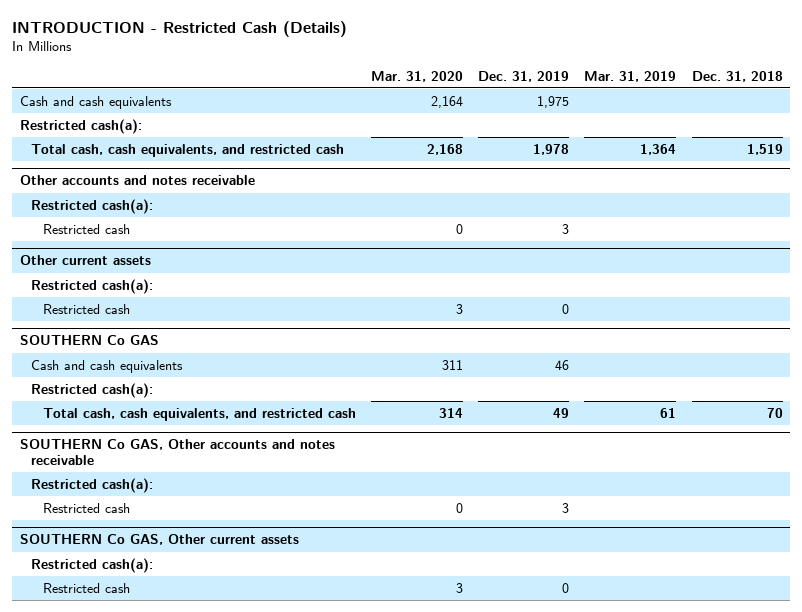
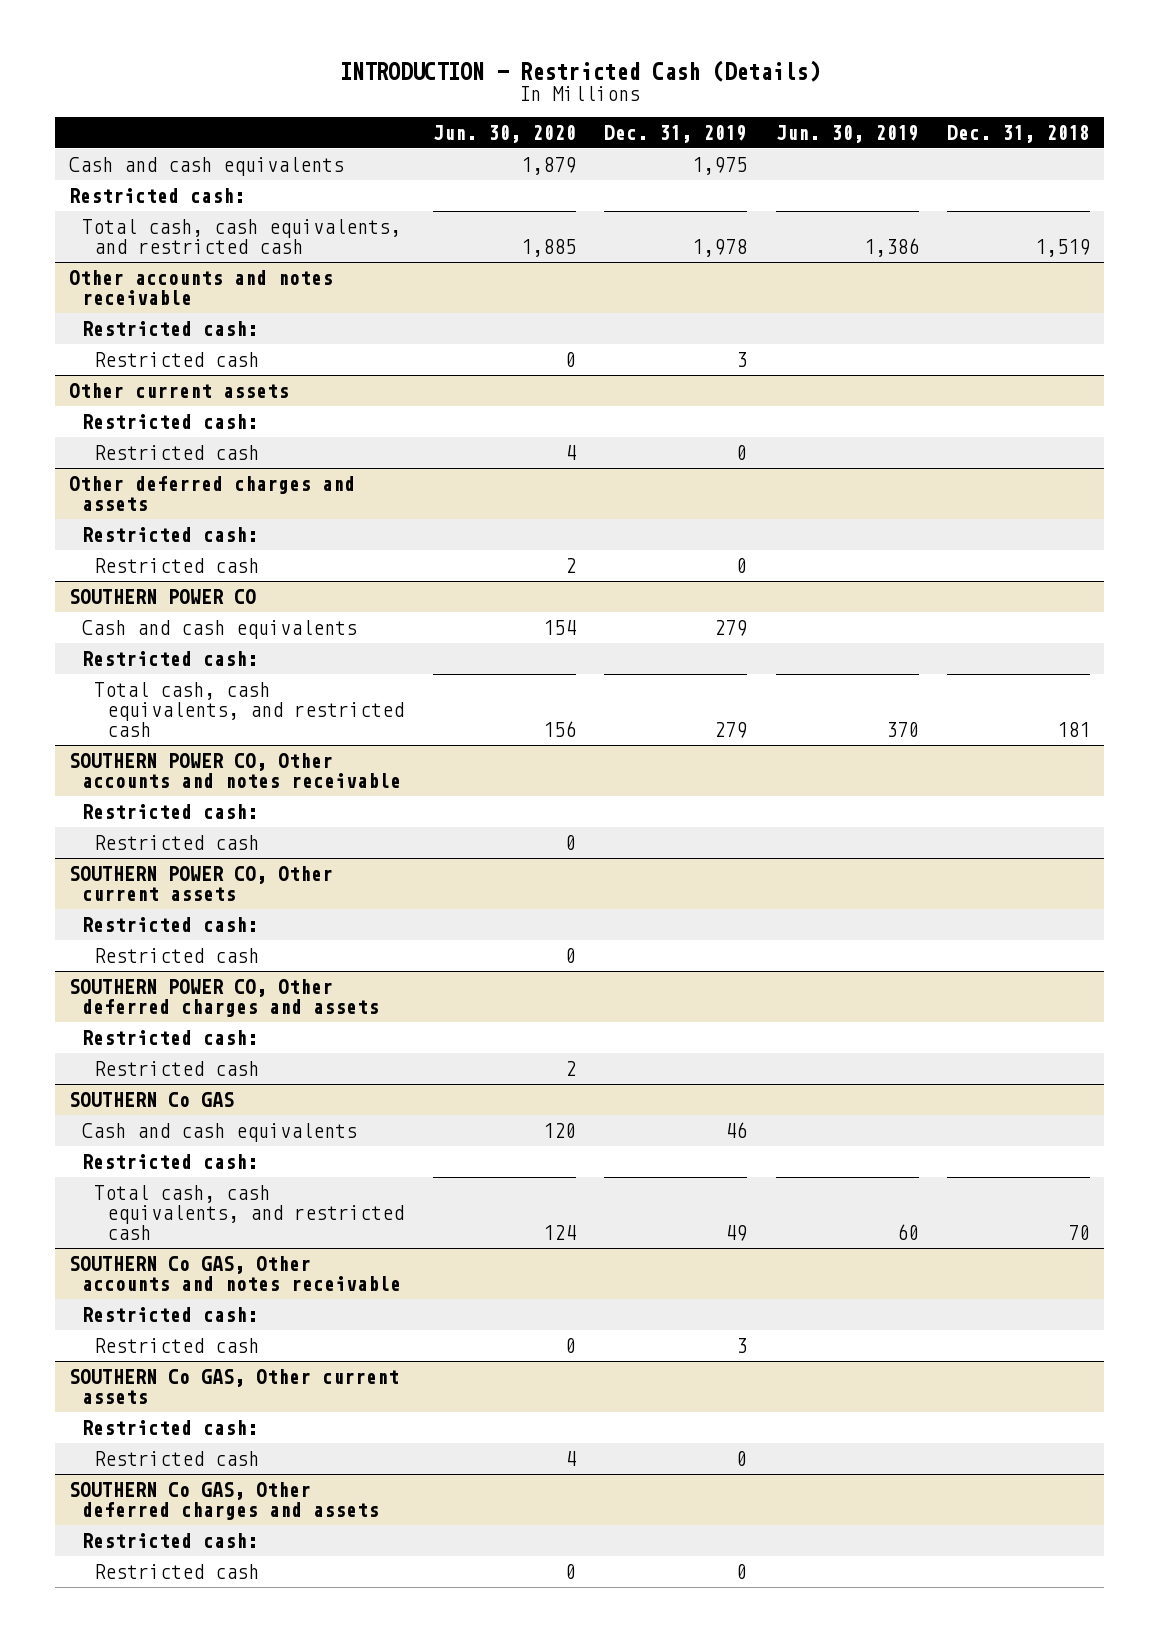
[371,70,464,82] Mar. 31, 2020 -> none
[584,70,677,82] Mar. 31, 2019 -> none
none -> [432,125,576,144] Jun. 30, 2020
none -> [775,125,919,144] Jun. 30, 2019
[19,118,142,134] Restricted cash(a): -> [69,187,246,203] Restricted cash:
[31,198,154,214] Restricted cash(a): -> [81,320,258,336] Restricted cash:
[31,278,154,294] Restricted cash(a): -> [81,413,258,429] Restricted cash:
none -> [69,475,356,511] Other deferred charges and assets
none -> [81,526,258,542] Restricted cash:
none -> [94,557,260,573] Restricted cash
none -> [69,588,257,604] SOUTHERN POWER CO
none -> [81,619,357,639] Cash and cash equivalents
none -> [81,650,258,666] Restricted cash:
none -> [94,681,405,737] Total cash, cash equivalents, and restricted cash
none -> [69,752,401,788] SOUTHERN POWER CO, Other accounts and notes receivable
none -> [81,803,258,819] Restricted cash:
none -> [94,834,260,850] Restricted cash
none -> [69,865,334,901] SOUTHERN POWER CO, Other current assets
none -> [81,916,258,932] Restricted cash:
none -> [94,947,260,963] Restricted cash
none -> [69,978,379,1017] SOUTHERN POWER CO, Other deferred charges and assets
none -> [81,1029,258,1045] Restricted cash:
none -> [94,1060,260,1076] Restricted cash
[31,382,154,398] Restricted cash(a): -> [81,1153,258,1169] Restricted cash:
[31,477,154,493] Restricted cash(a): -> [81,1306,258,1322] Restricted cash:
[31,557,154,573] Restricted cash(a): -> [81,1419,258,1435] Restricted cash:
none -> [69,1481,379,1520] SOUTHERN Co GAS, Other deferred charges and assets
none -> [81,1532,258,1548] Restricted cash:
none -> [94,1563,260,1579] Restricted cash

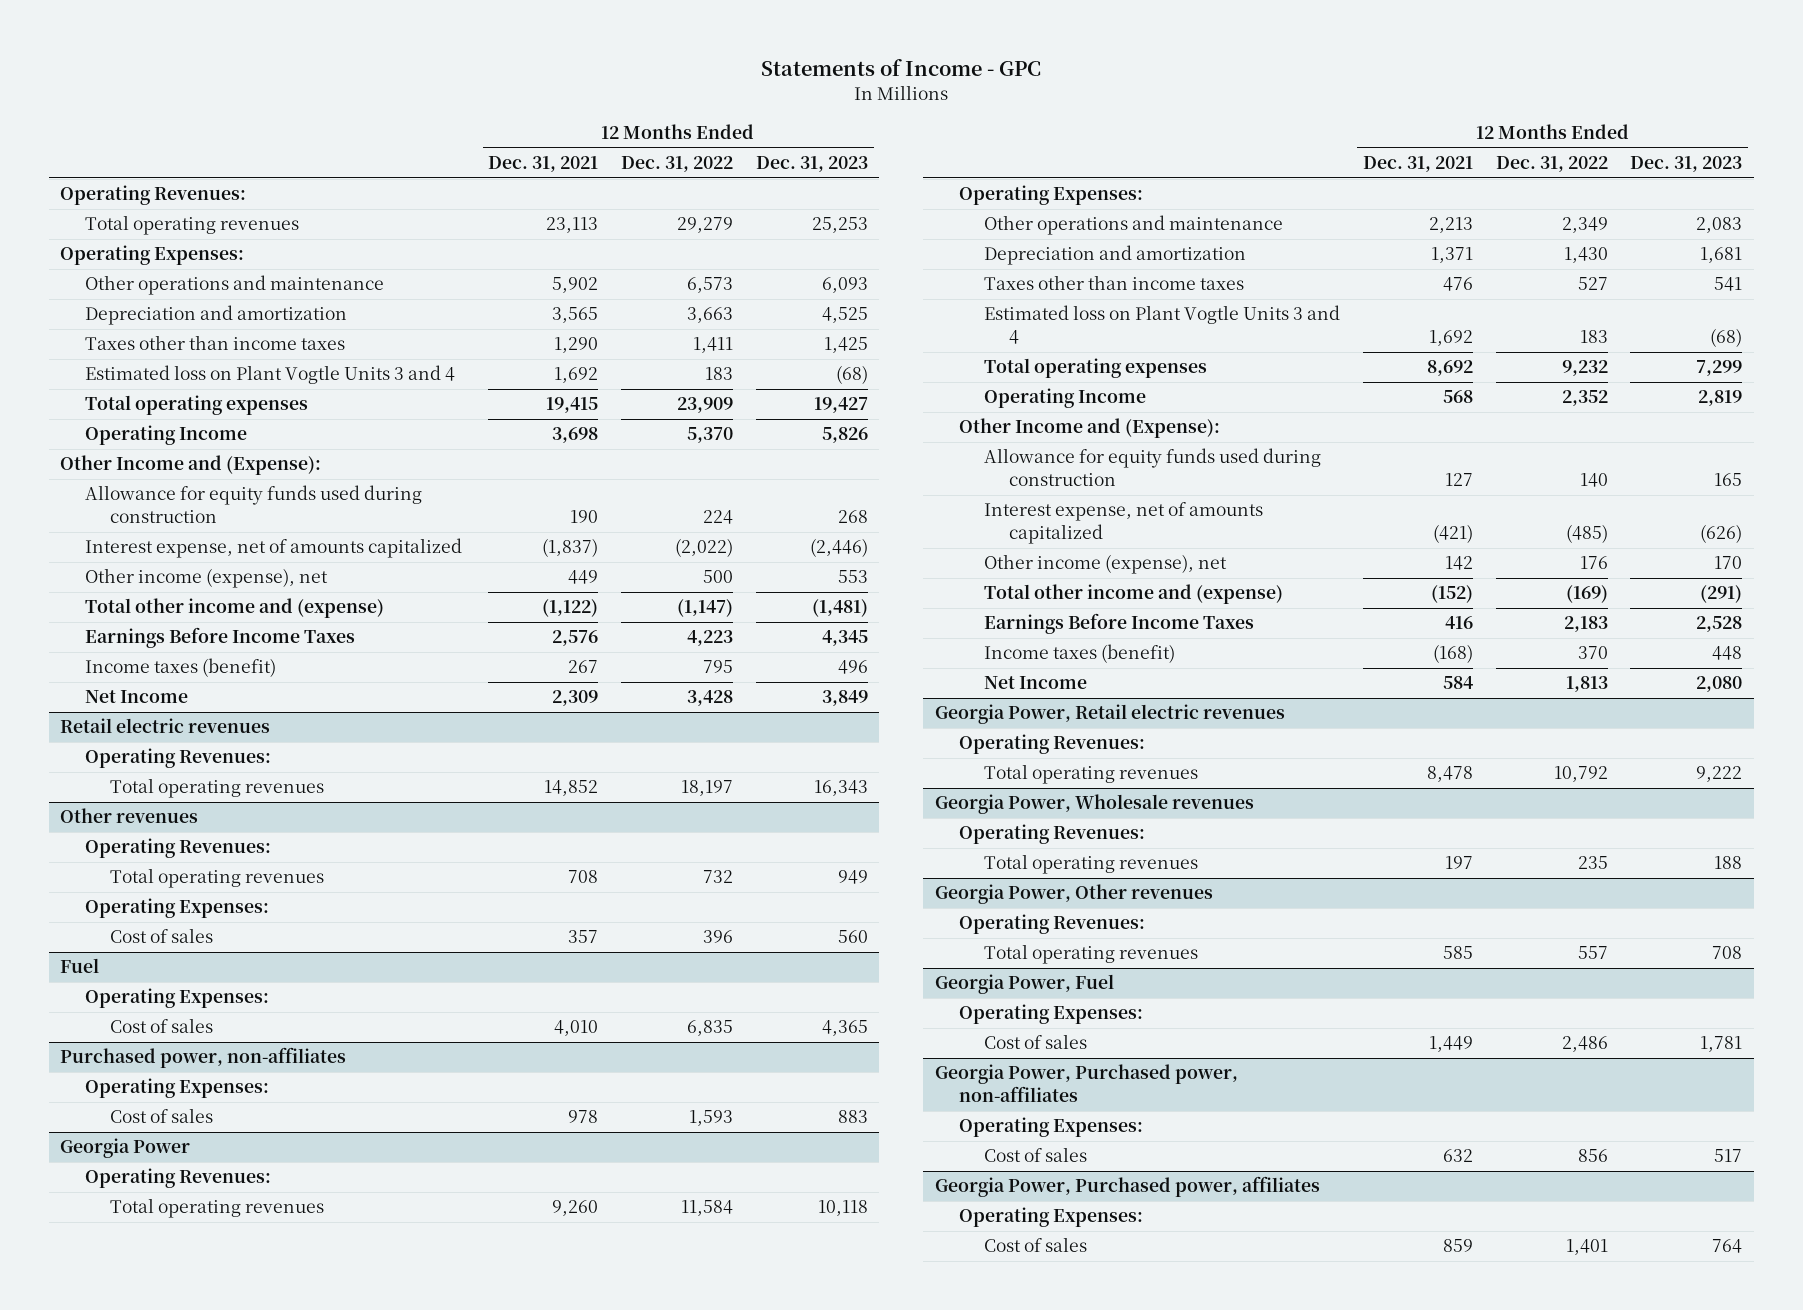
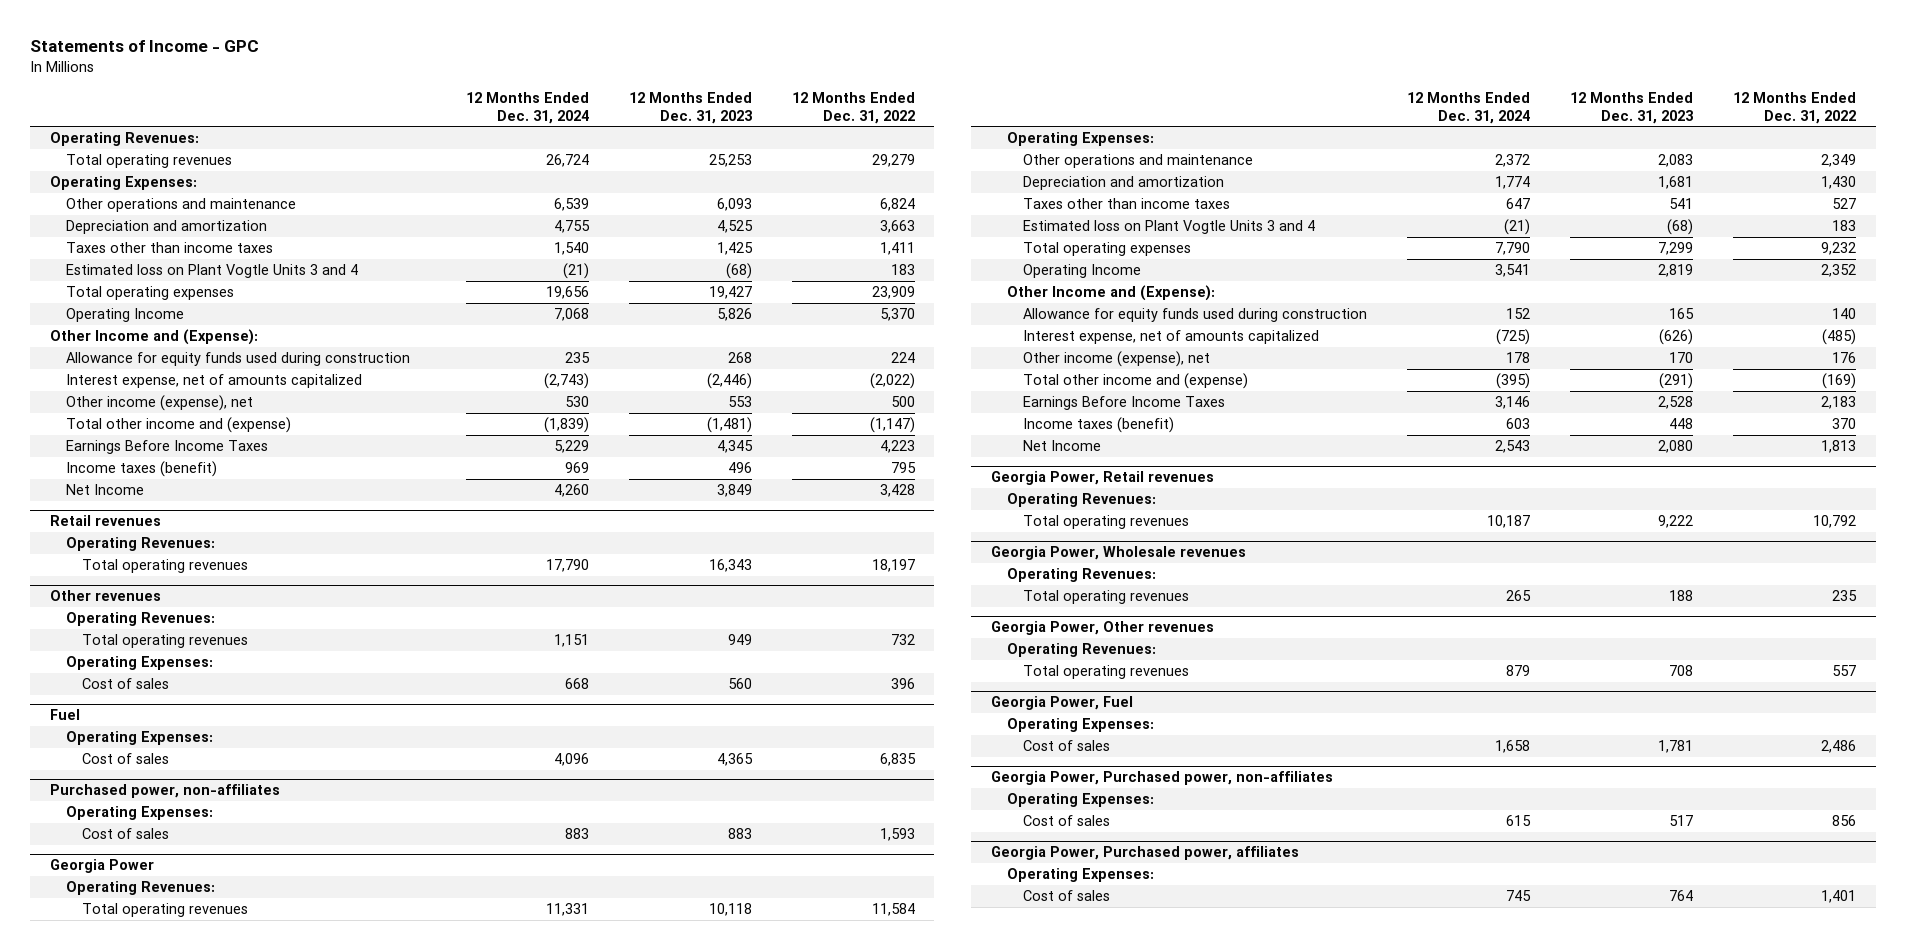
[488,156,599,173] Dec. 31, 2021 -> none
none -> [465,91,589,124] 12 Months Ended Dec. 31, 2024
[687,277,734,294] 6,573 -> [879,198,915,212] 6,824
[60,718,271,734] Retail electric revenues -> [49,515,161,527] Retail revenues
[934,704,1285,725] Georgia Power, Retail electric revenues -> [990,471,1214,486] Georgia Power, Retail revenues

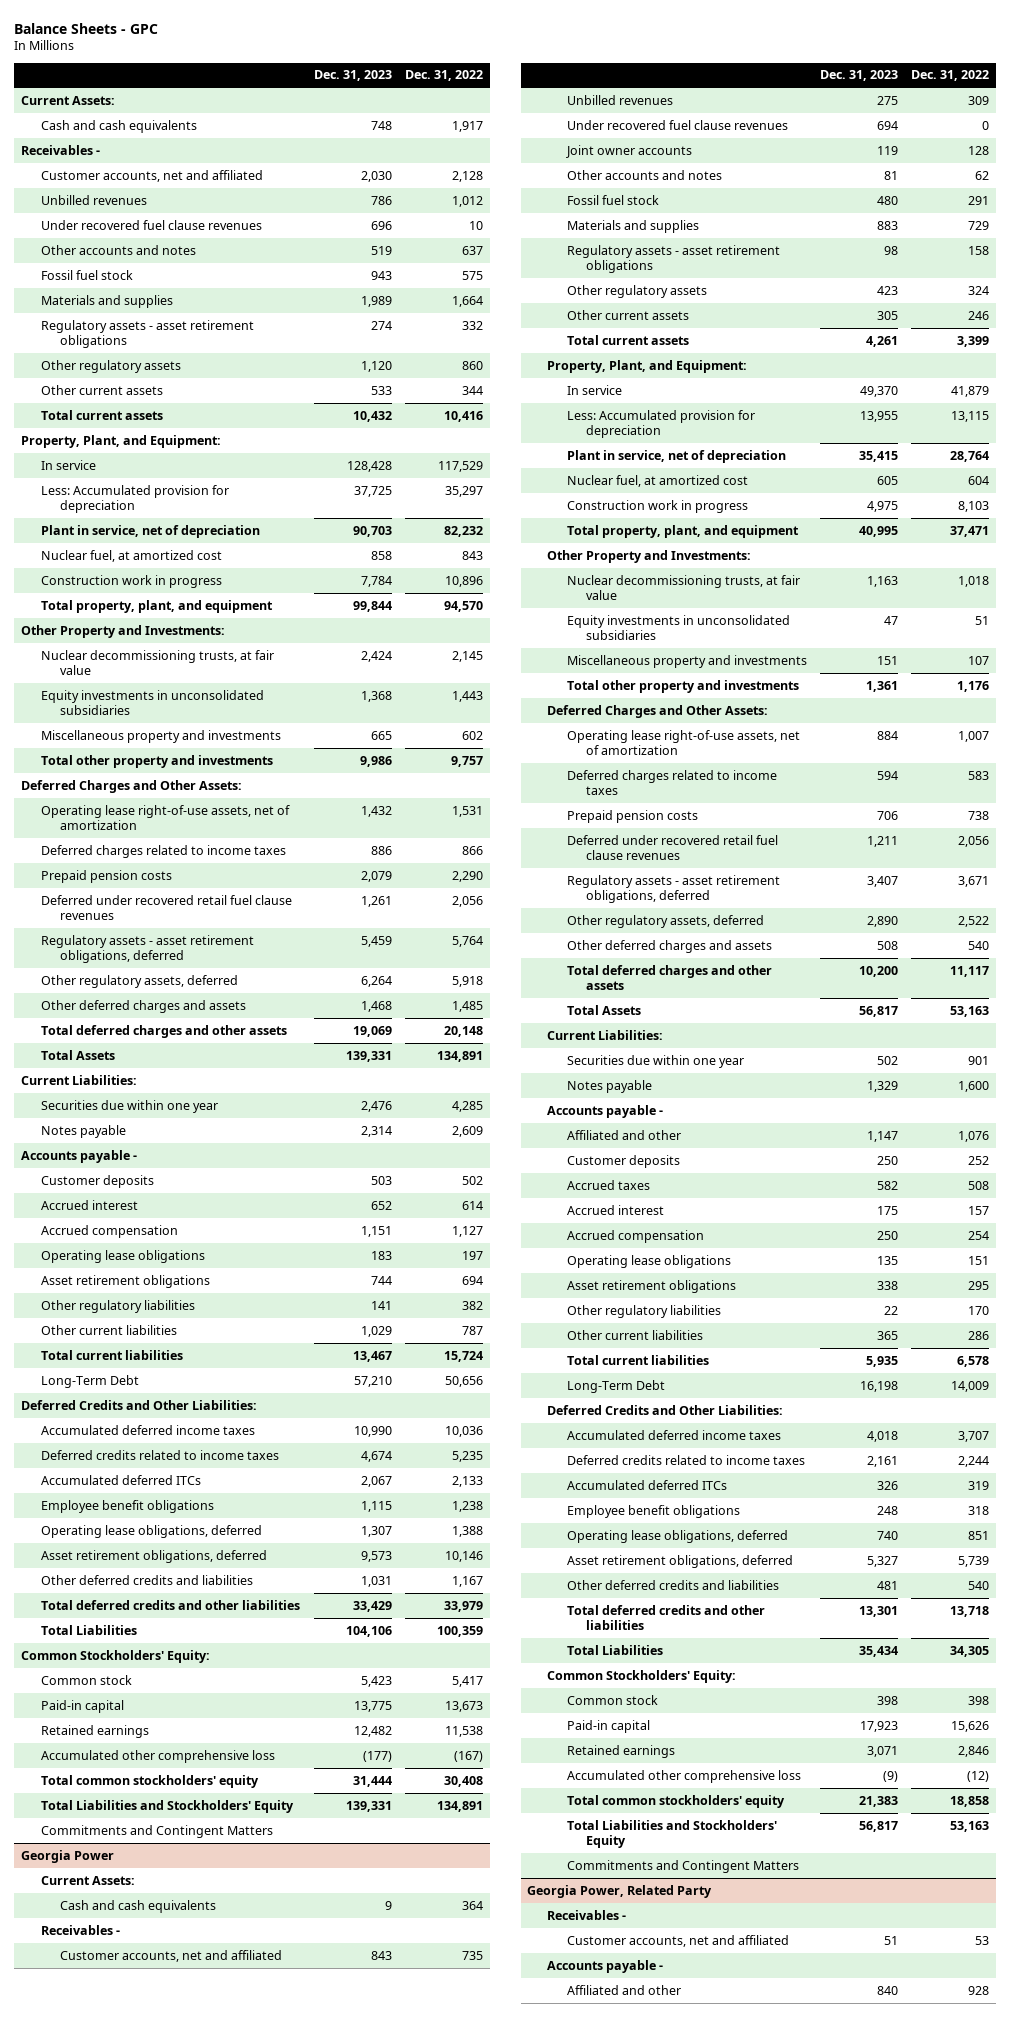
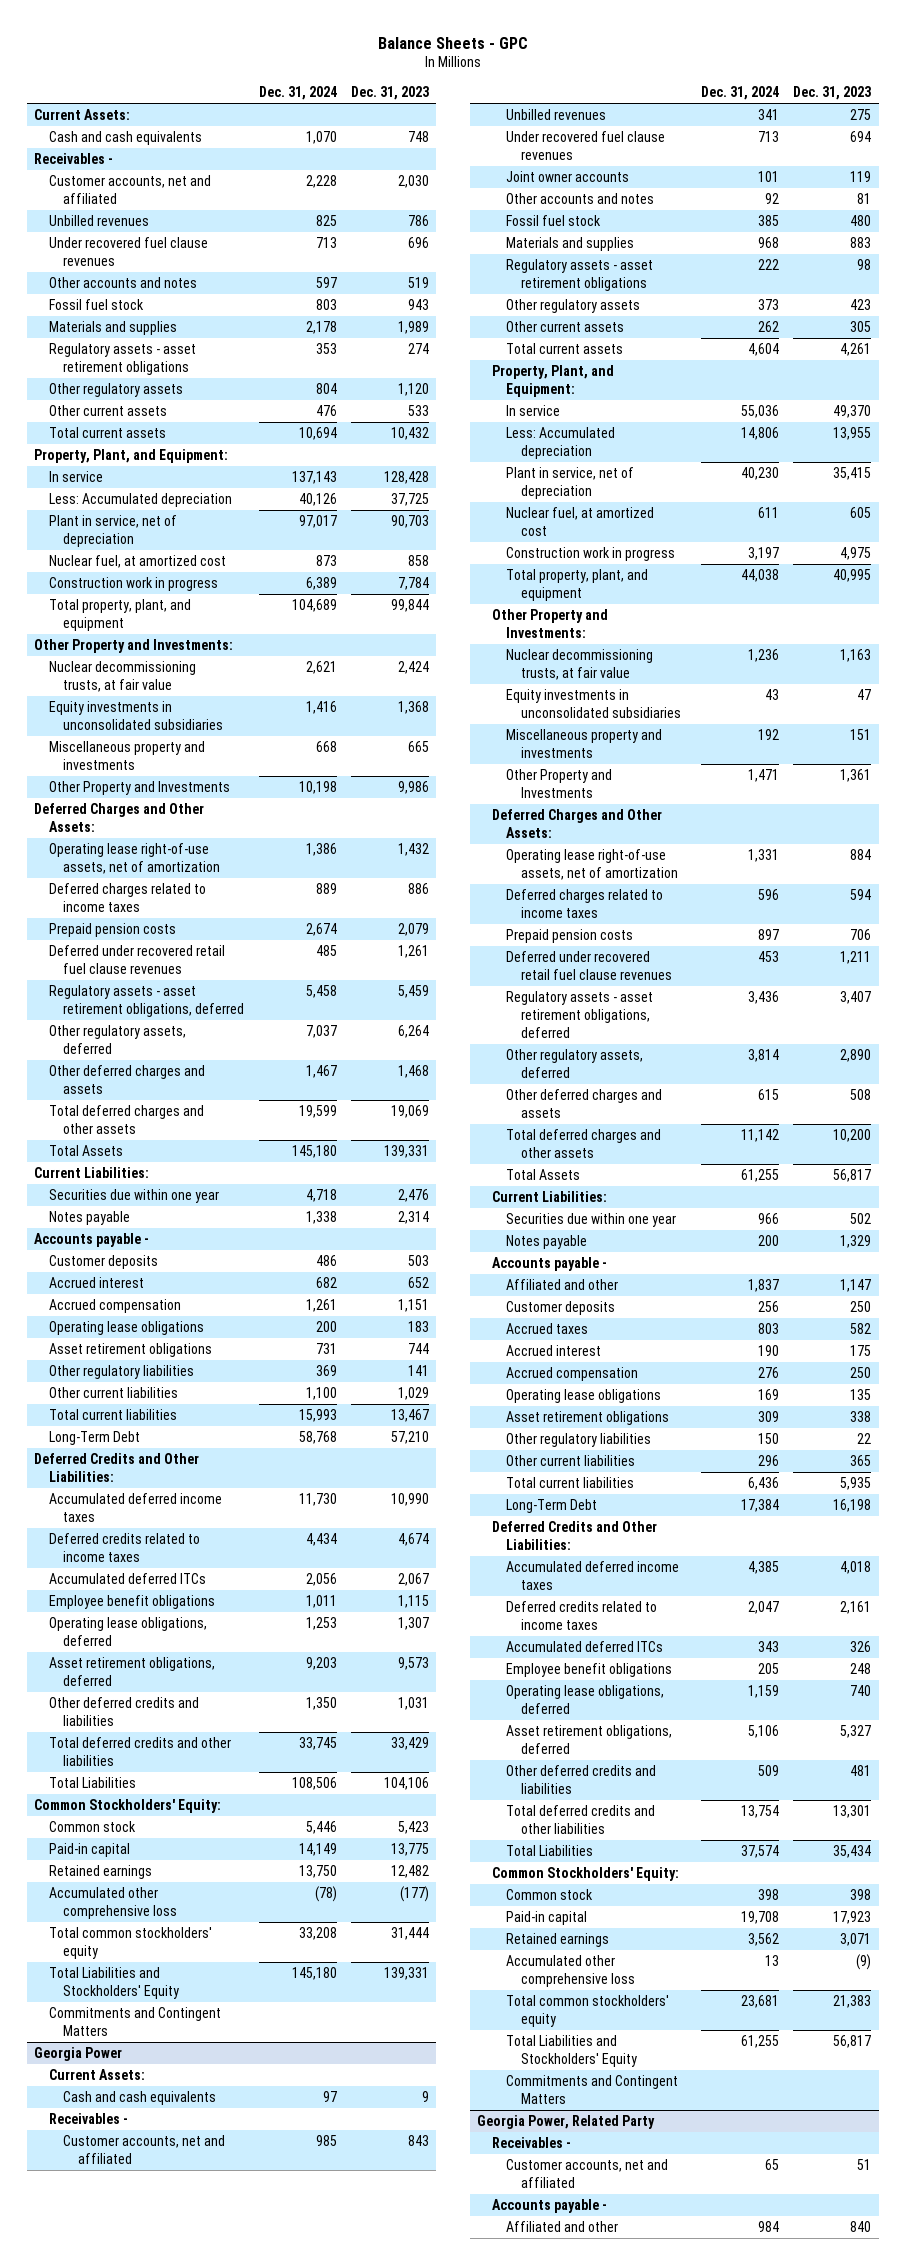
[405,70,484,82] Dec. 31, 2022 -> none
none -> [258,86,337,101] Dec. 31, 2024
[40,484,229,513] Less: Accumulated provision for depreciation -> [48,493,232,508] Less: Accumulated depreciation
[40,754,273,768] Total other property and investments -> [48,781,230,796] Other Property and Investments
[566,409,755,438] Less: Accumulated provision for depreciation -> [506,427,616,459] Less: Accumulated depreciation
[566,679,799,693] Total other property and investments -> [506,769,613,798] Other Property and Investments

